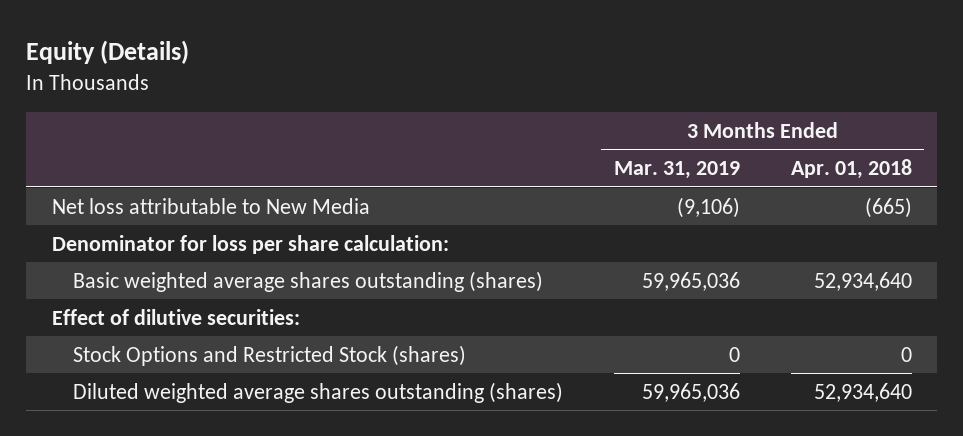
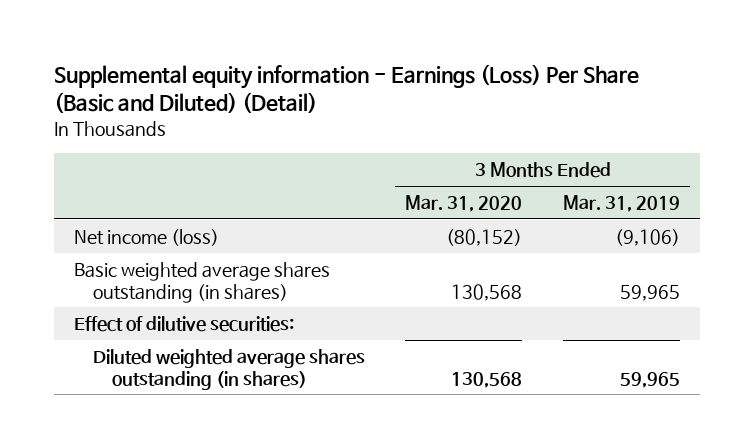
[26,40,190,65] Equity (Details) -> [53,64,639,114] Supplemental equity information - Earnings (Loss) Per Share (Basic and Diluted) (Detail)
[790,159,912,180] Apr. 01, 2018 -> none
none -> [405,195,523,213] Mar. 31, 2020
[51,234,449,254] Denominator for loss per share calculation: -> none
[51,197,370,214] Net loss attributable to New Media -> [74,228,220,246] Net income (loss)
[72,270,543,292] Basic weighted average shares outstanding (shares) -> [74,261,331,303] Basic weighted average shares outstanding (in shares)
[641,271,740,291] 59,965,036 -> [620,284,681,301] 59,965
[72,344,466,366] Stock Options and Restricted Stock (shares) -> none
[72,381,563,403] Diluted weighted average shares outstanding (shares) -> [92,348,365,390] Diluted weighted average shares outstanding (in shares)
[641,382,740,402] 59,965,036 -> [620,371,681,388] 59,965

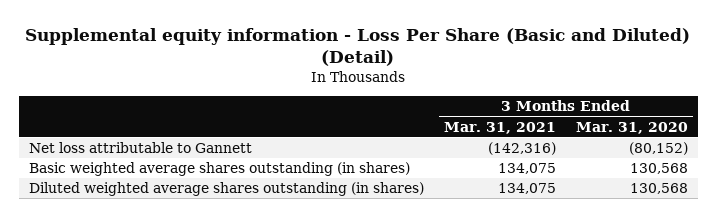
[53,64,639,114] Supplemental equity information - Earnings (Loss) Per Share (Basic and Diluted) (Detail) -> [25,27,691,66] Supplemental equity information - Loss Per Share (Basic and Diluted) (Detail)
[563,195,681,213] Mar. 31, 2019 -> none
none -> [443,121,556,134] Mar. 31, 2021
[74,228,220,246] Net income (loss) -> [28,142,252,154] Net loss attributable to Gannett
[74,315,295,332] Effect of dilutive securities: -> none

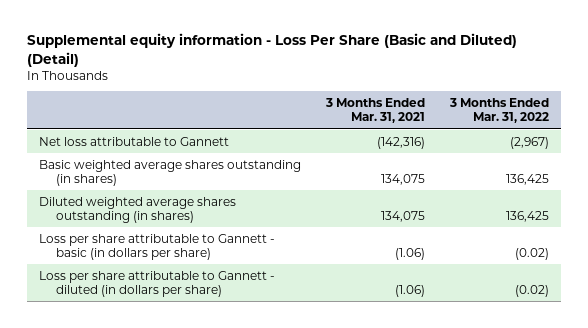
[576,121,689,134] Mar. 31, 2020 -> none
none -> [449,98,550,124] 3 Months Ended Mar. 31, 2022
none -> [39,233,276,260] Loss per share attributable to Gannett - basic (in dollars per share)
none -> [39,270,276,297] Loss per share attributable to Gannett - diluted (in dollars per share)

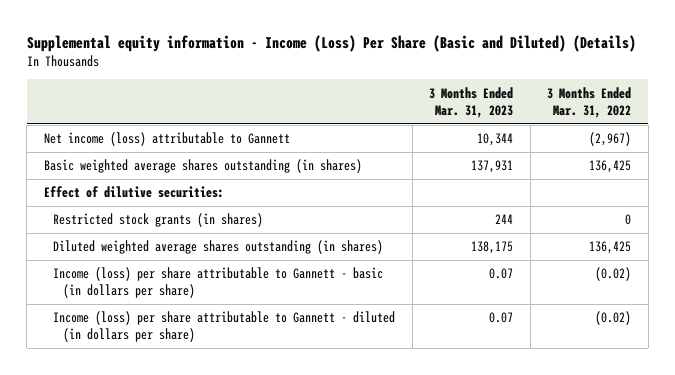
[27,33,518,67] Supplemental equity information - Loss Per Share (Basic and Diluted) (Detail) -> [26,34,636,52] Supplemental equity information - Income (Loss) Per Share (Basic and Diluted) (Details)
[325,98,426,124] 3 Months Ended Mar. 31, 2021 -> none
none -> [429,86,514,118] 3 Months Ended Mar. 31, 2023
[39,136,230,146] Net loss attributable to Gannett -> [43,132,290,147] Net income (loss) attributable to Gannett
none -> [43,186,224,199] Effect of dilutive securities:
none -> [53,213,264,228] Restricted stock grants (in shares)
[39,233,276,260] Loss per share attributable to Gannett - basic (in dollars per share) -> [53,267,384,299] Income (loss) per share attributable to Gannett - basic (in dollars per share)
[39,270,276,297] Loss per share attributable to Gannett - diluted (in dollars per share) -> [53,311,396,343] Income (loss) per share attributable to Gannett - diluted (in dollars per share)

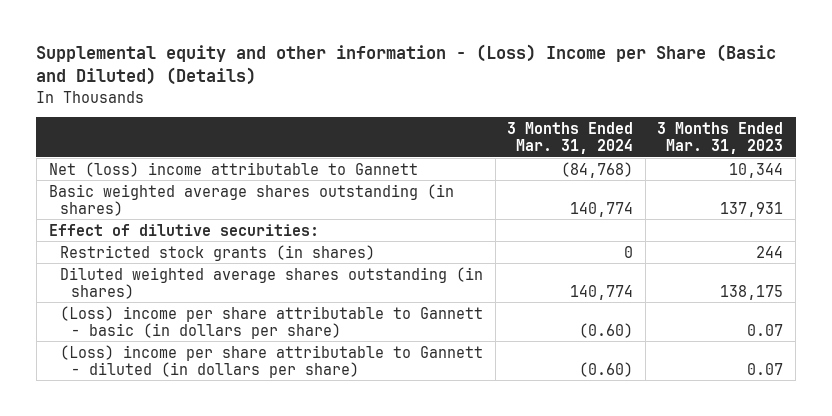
[26,34,636,52] Supplemental equity information - Income (Loss) Per Share (Basic and Diluted) (Details) -> [36,44,777,86] Supplemental equity and other information - (Loss) Income per Share (Basic and Diluted) (Details)
[547,86,632,118] 3 Months Ended Mar. 31, 2022 -> none
none -> [507,121,634,155] 3 Months Ended Mar. 31, 2024
[43,132,290,147] Net income (loss) attributable to Gannett -> [48,161,418,177] Net (loss) income attributable to Gannett
[53,267,384,299] Income (loss) per share attributable to Gannett - basic (in dollars per share) -> [59,305,483,339] (Loss) income per share attributable to Gannett - basic (in dollars per share)
[53,311,396,343] Income (loss) per share attributable to Gannett - diluted (in dollars per share) -> [59,344,483,378] (Loss) income per share attributable to Gannett - diluted (in dollars per share)

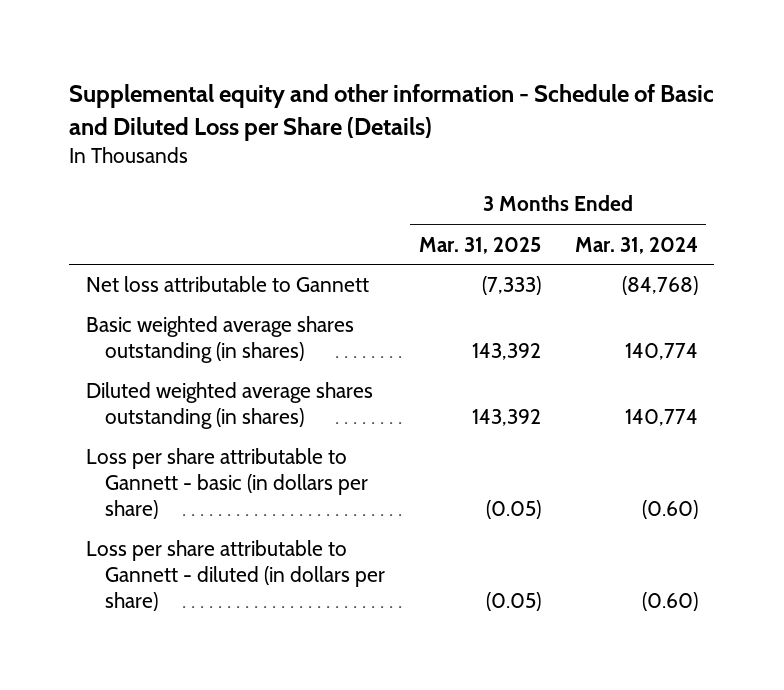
[36,44,777,86] Supplemental equity and other information - (Loss) Income per Share (Basic and Diluted) (Details) -> [69,83,715,141] Supplemental equity and other information - Schedule of Basic and Diluted Loss per Share (Details)
[657,121,784,155] 3 Months Ended Mar. 31, 2023 -> none
none -> [418,236,541,254] Mar. 31, 2025
[48,161,418,177] Net (loss) income attributable to Gannett -> [86,276,370,293] Net loss attributable to Gannett
[48,223,319,236] Effect of dilutive securities: -> none
[59,244,375,261] Restricted stock grants (in shares) -> none
[59,305,483,339] (Loss) income per share attributable to Gannett - basic (in dollars per share) -> [86,448,368,519] Loss per share attributable to Gannett - basic (in dollars per share)
[59,344,483,378] (Loss) income per share attributable to Gannett - diluted (in dollars per share) -> [86,540,385,611] Loss per share attributable to Gannett - diluted (in dollars per share)

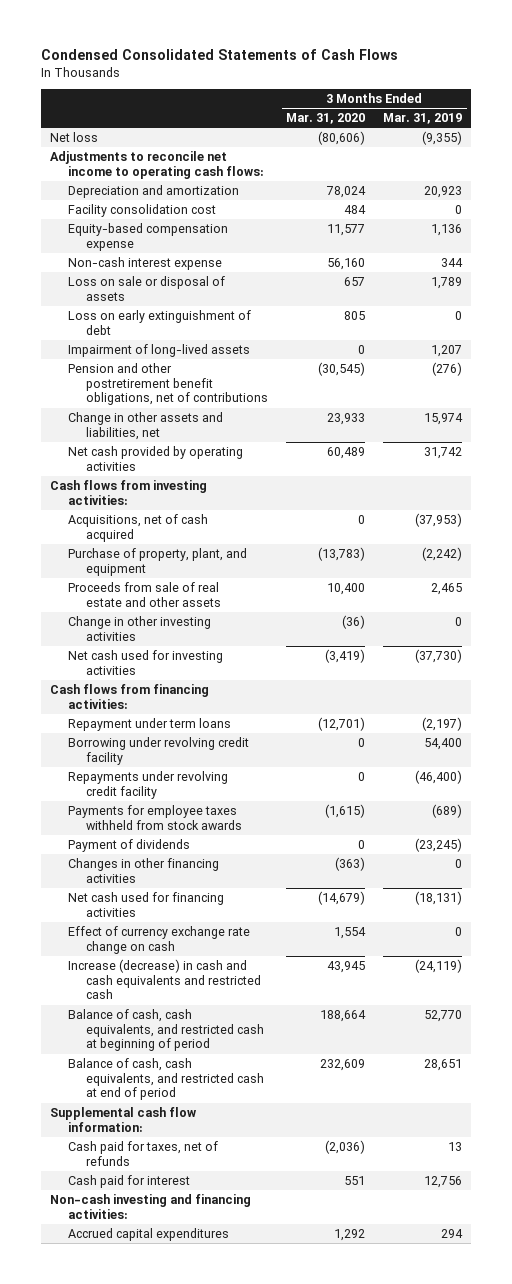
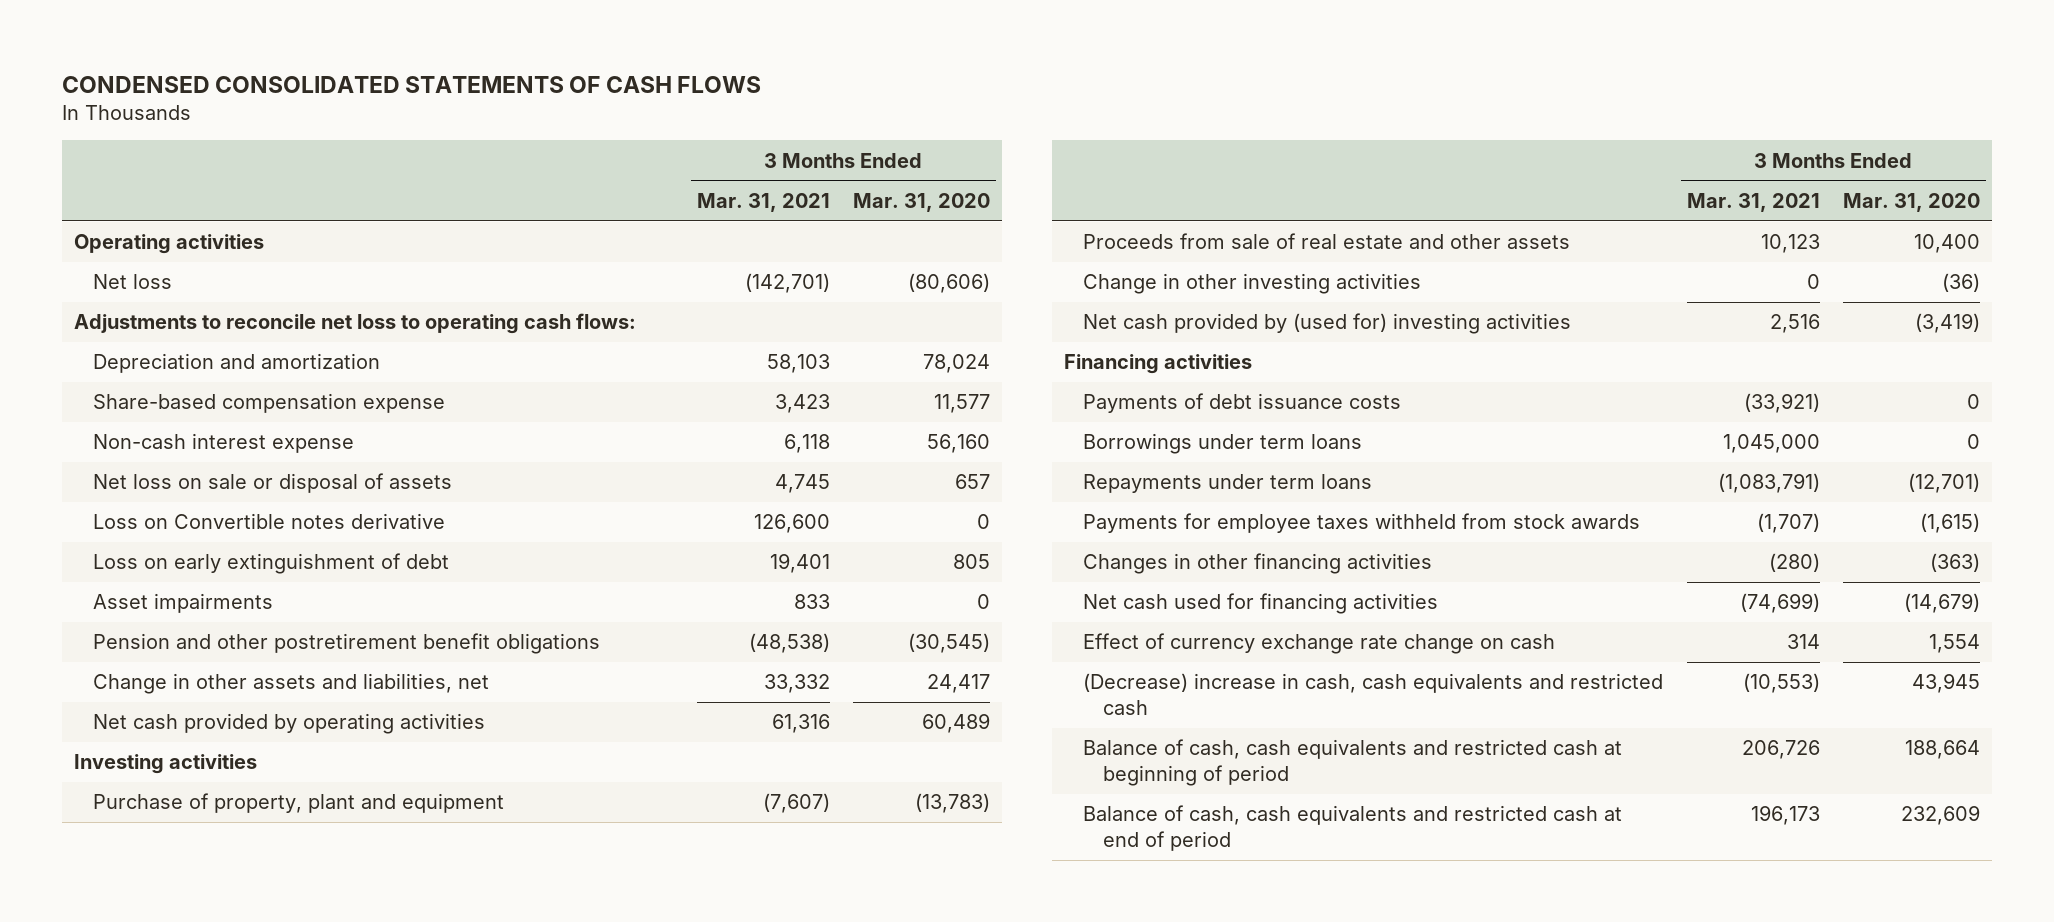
[40,48,398,60] Condensed Consolidated Statements of Cash Flows -> [62,76,762,94] CONDENSED CONSOLIDATED STATEMENTS OF CASH FLOWS
[383,112,463,124] Mar. 31, 2019 -> none
none -> [696,192,830,212] Mar. 31, 2021
none -> [73,234,264,255] Operating activities
[49,150,264,179] Adjustments to reconcile net income to operating cash flows: -> [73,313,636,335] Adjustments to reconcile net loss to operating cash flows:
[67,203,216,217] Facility consolidation cost -> none
[67,222,228,251] Equity-based compensation expense -> [93,393,446,414] Share-based compensation expense
[67,275,225,301] Loss on sale or disposal of assets -> [93,473,453,494] Net loss on sale or disposal of assets
none -> [93,513,446,530] Loss on Convertible notes derivative
[67,343,250,357] Impairment of long-lived assets -> none
none -> [93,593,274,614] Asset impairments
[67,362,269,406] Pension and other postretirement benefit obligations, net of contributions -> [93,633,601,655] Pension and other postretirement benefit obligations
[327,412,366,425] 23,933 -> [927,674,991,694] 24,417
[67,513,208,542] Acquisitions, net of cash acquired -> none
[49,479,207,505] Cash flows from investing activities: -> [73,754,257,775] Investing activities
[67,547,247,576] Purchase of property, plant, and equipment -> [93,793,505,814] Purchase of property, plant and equipment
[67,736,249,765] Borrowing under revolving credit facility -> none
[67,770,228,799] Repayments under revolving credit facility -> none
[67,649,223,675] Net cash used for investing activities -> [1083,313,1572,335] Net cash provided by (used for) investing activities
[49,683,209,709] Cash flows from financing activities: -> [1063,354,1252,375] Financing activities
none -> [1083,393,1402,414] Payments of debt issuance costs
none -> [1083,433,1363,455] Borrowings under term loans
[67,717,231,731] Repayment under term loans -> [1083,474,1373,494] Repayments under term loans
[67,838,190,852] Payment of dividends -> none
[49,1106,196,1132] Supplemental cash flow information: -> none
[67,1140,218,1166] Cash paid for taxes, net of refunds -> none
[67,1174,190,1188] Cash paid for interest -> none
[49,1193,251,1219] Non-cash investing and financing activities: -> none
[67,1227,229,1241] Accrued capital expenditures -> none
[67,958,262,1000] Increase (decrease) in cash and cash equivalents and restricted cash -> [1083,673,1664,716] (Decrease) increase in cash, cash equivalents and restricted cash
[67,1008,265,1052] Balance of cash, cash equivalents, and restricted cash at beginning of period -> [1083,739,1623,787] Balance of cash, cash equivalents and restricted cash at beginning of period
[67,1057,265,1101] Balance of cash, cash equivalents, and restricted cash at end of period -> [1083,805,1623,852] Balance of cash, cash equivalents and restricted cash at end of period

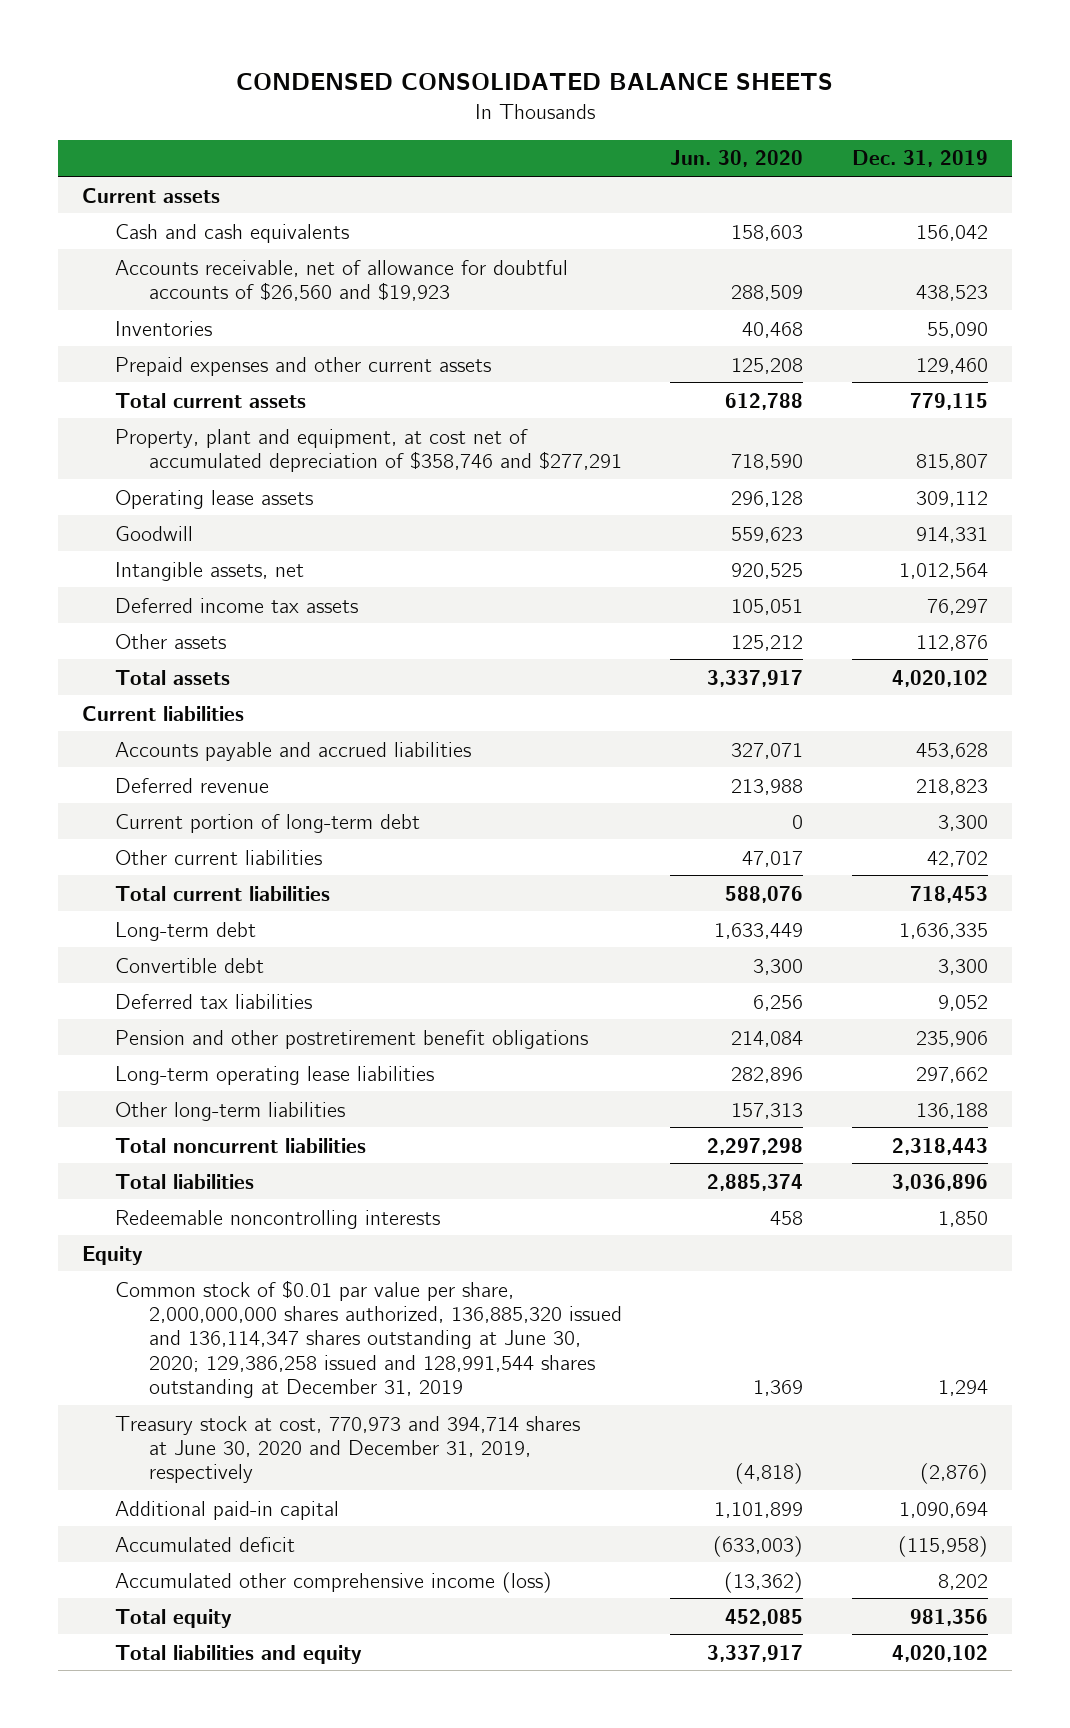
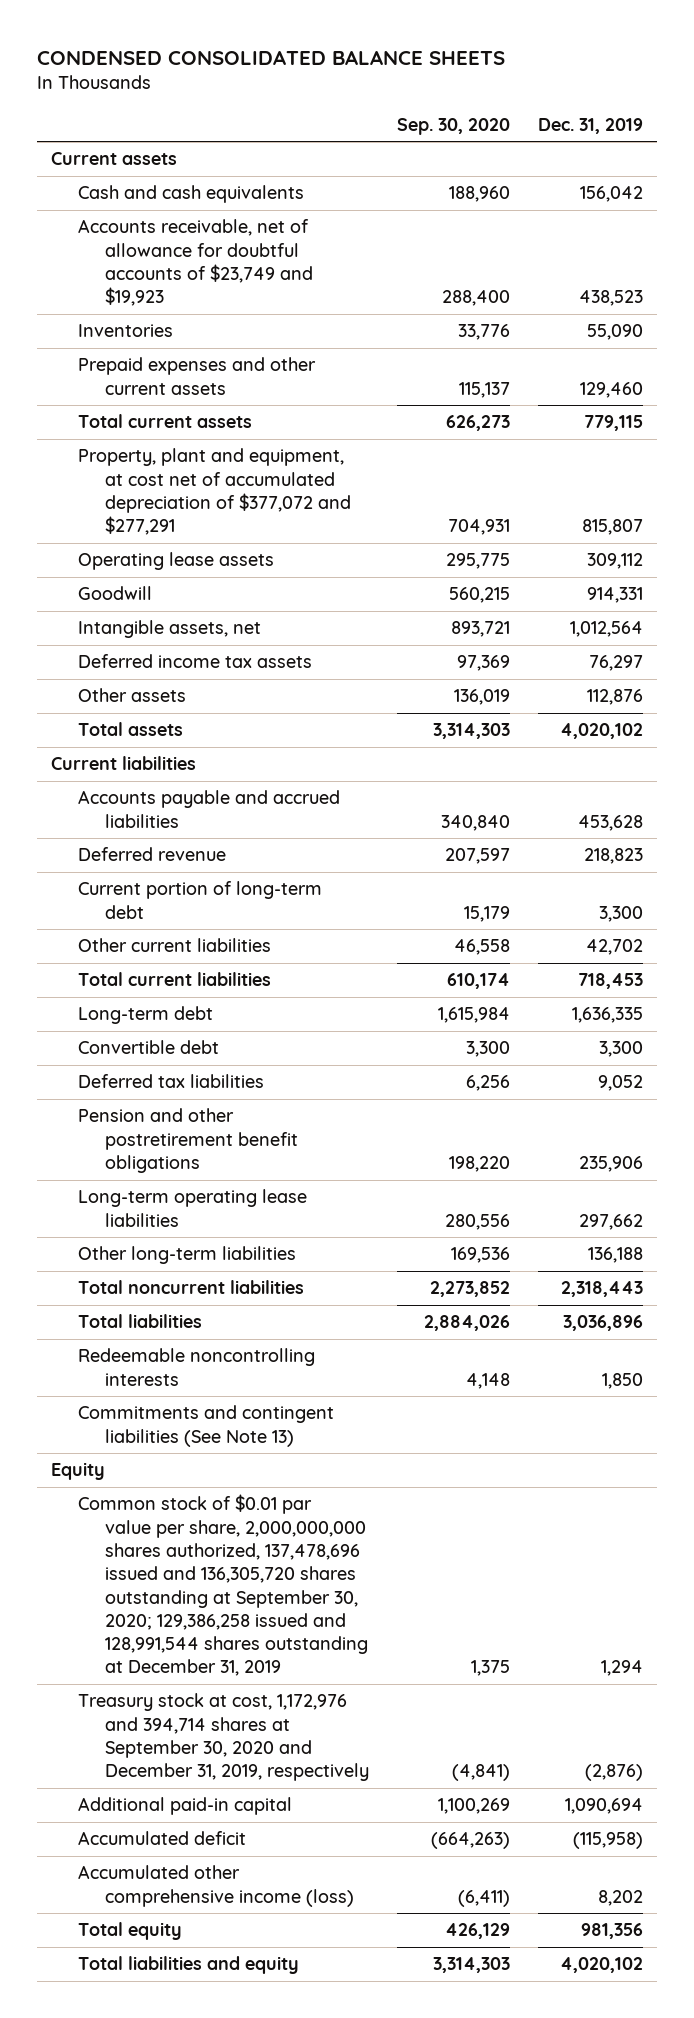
[670,150,804,168] Jun. 30, 2020 -> none
none -> [396,117,510,135] Sep. 30, 2020
[115,259,569,301] Accounts receivable, net of allowance for doubtful accounts of $26,560 and $19,923 -> [77,219,313,307] Accounts receivable, net of allowance for doubtful accounts of $23,749 and $19,923
[115,428,623,472] Property, plant and equipment, at cost net of accumulated depreciation of $358,746 and $277,291 -> [77,448,351,536] Property, plant and equipment, at cost net of accumulated depreciation of $377,072 and $277,291
none -> [77,1405,334,1447] Commitments and contingent liabilities (See Note 13)
[115,1279,623,1398] Common stock of $0.01 par value per share, 2,000,000,000 shares authorized, 136,885,320 issued and 136,114,347 shares outstanding at June 30, 2020; 129,386,258 issued and 128,991,544 shares outstanding at December 31, 2019 -> [77,1494,368,1677] Common stock of $0.01 par value per share, 2,000,000,000 shares authorized, 137,478,696 issued and 136,305,720 shares outstanding at September 30, 2020; 129,386,258 issued and 128,991,544 shares outstanding at December 31, 2019
[115,1415,581,1484] Treasury stock at cost, 770,973 and 394,714 shares at June 30, 2020 and December 31, 2019, respectively -> [77,1693,369,1782] Treasury stock at cost, 1,172,976 and 394,714 shares at September 30, 2020 and December 31, 2019, respectively

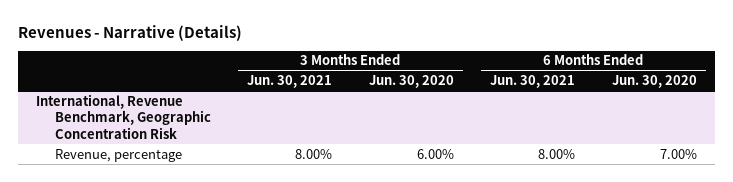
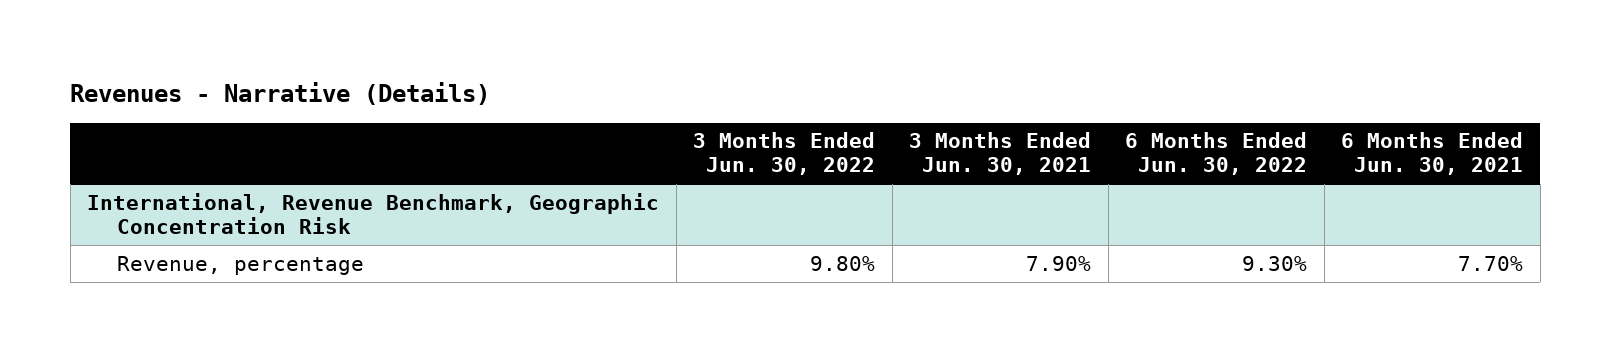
[368,75,454,89] Jun. 30, 2020 -> none
[611,75,697,89] Jun. 30, 2020 -> none
none -> [693,132,876,176] 3 Months Ended Jun. 30, 2022
none -> [1125,132,1308,176] 6 Months Ended Jun. 30, 2022
[295,148,333,159] 8.00% -> [1026,255,1092,271] 7.90%
[538,148,576,159] 8.00% -> [1458,255,1524,271] 7.70%

